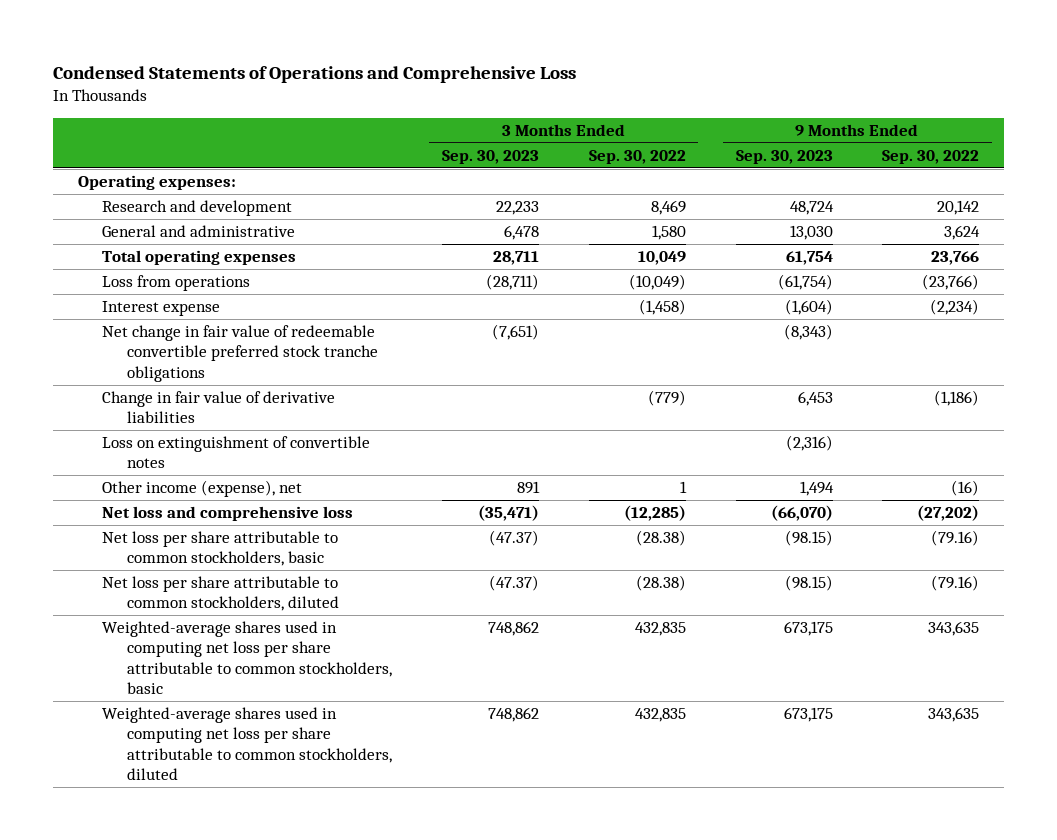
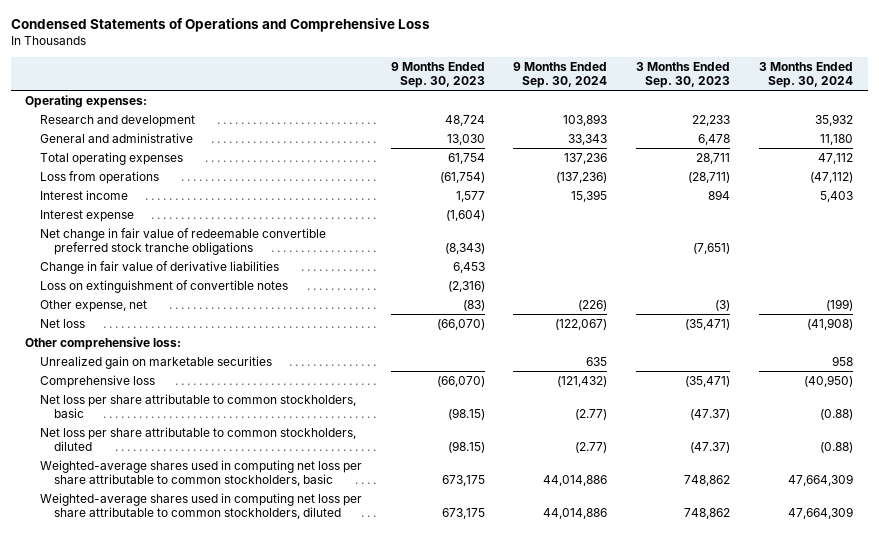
[588,150,686,165] Sep. 30, 2022 -> none
[882,150,980,165] Sep. 30, 2022 -> none
none -> [513,62,608,89] 9 Months Ended Sep. 30, 2024
none -> [759,62,854,89] 3 Months Ended Sep. 30, 2024
none -> [39,189,128,200] Interest income
[102,480,303,498] Other income (expense), net -> [39,299,147,312] Other expense, net
[516,481,540,495] 891 -> [715,299,731,311] (3)
[799,481,834,497] 1,494 -> [462,299,485,311] (83)
[102,506,354,522] Net loss and comprehensive loss -> [39,318,85,328] Net loss
none -> [25,336,182,350] Other comprehensive loss:
none -> [39,355,272,369] Unrealized gain on marketable securities
none -> [39,374,155,388] Comprehensive loss

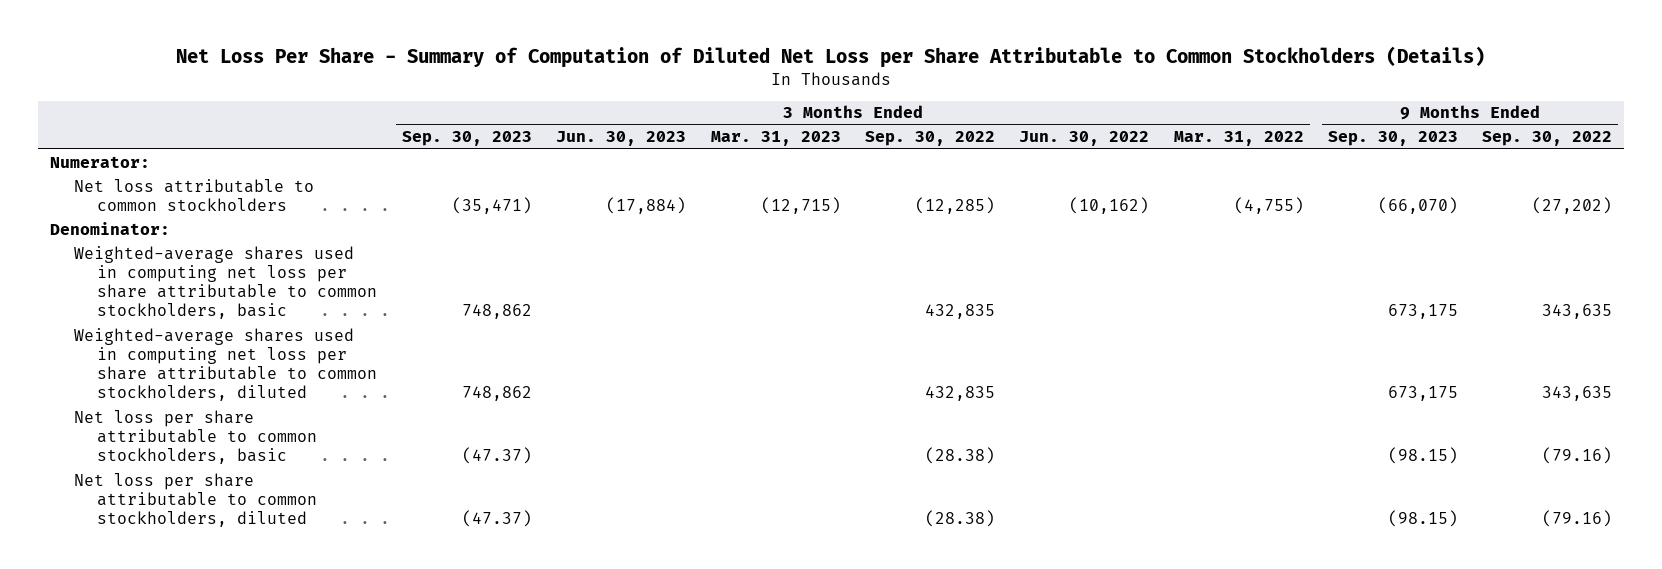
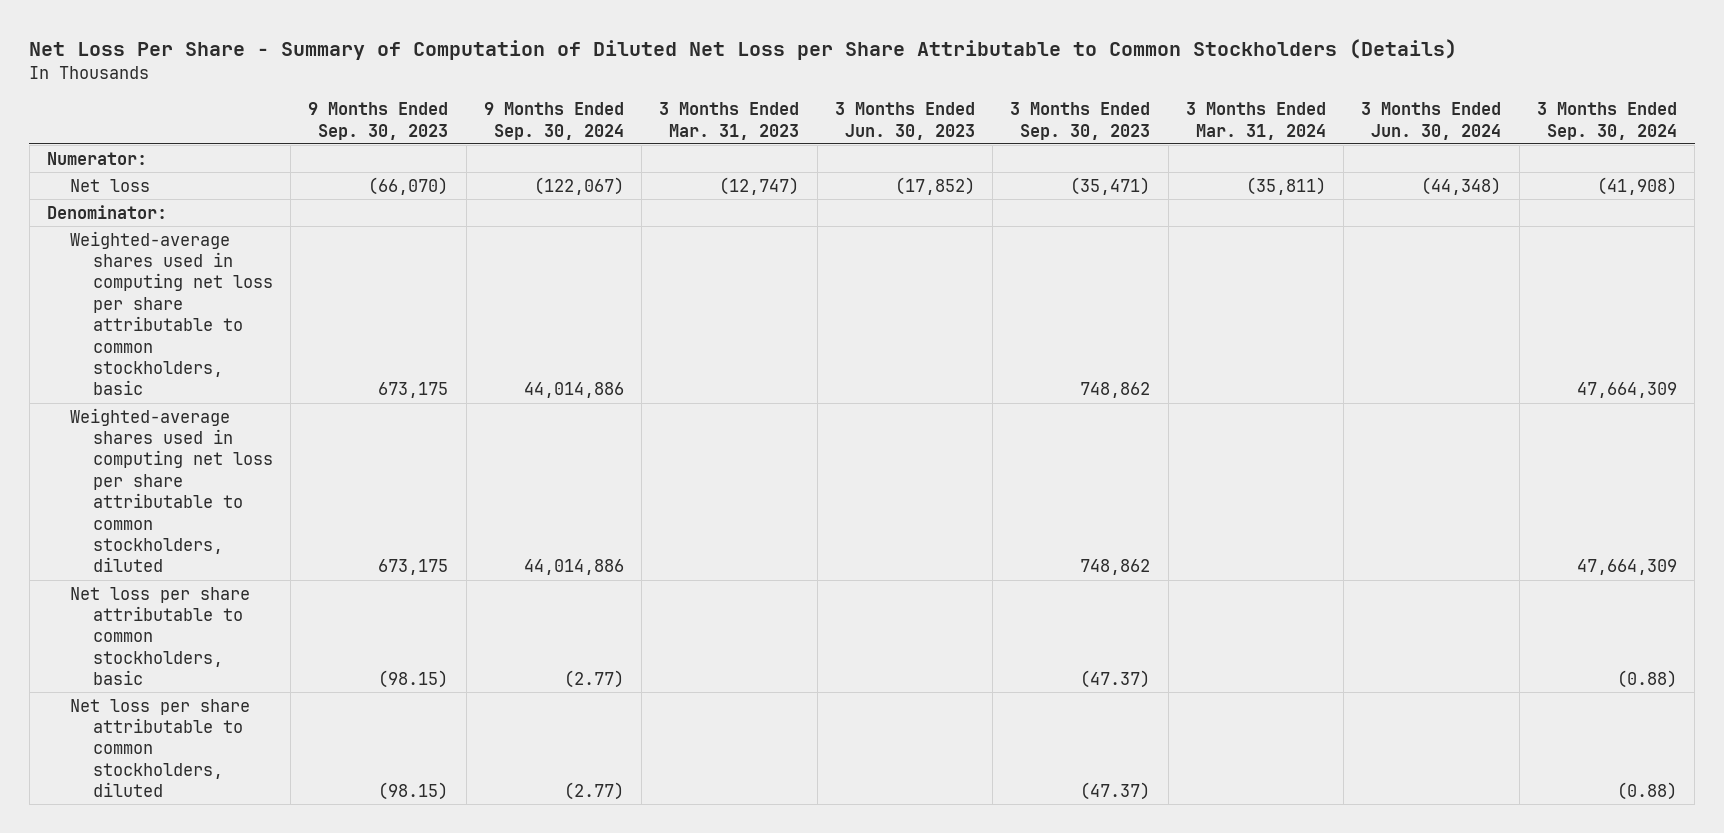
[864,131,995,147] Sep. 30, 2022 -> none
[1019,131,1150,147] Jun. 30, 2022 -> none
[1173,131,1304,147] Mar. 31, 2022 -> none
[1482,131,1613,147] Sep. 30, 2022 -> none
none -> [483,102,624,140] 9 Months Ended Sep. 30, 2024
none -> [1185,102,1326,140] 3 Months Ended Mar. 31, 2024
none -> [1361,102,1502,140] 3 Months Ended Jun. 30, 2024
none -> [1536,102,1677,140] 3 Months Ended Sep. 30, 2024
[73,178,314,211] Net loss attributable to common stockholders -> [70,178,151,192] Net loss
[606,196,687,214] (17,884) -> [894,176,975,195] (17,852)
[760,196,841,214] (12,715) -> [719,176,800,195] (12,747)

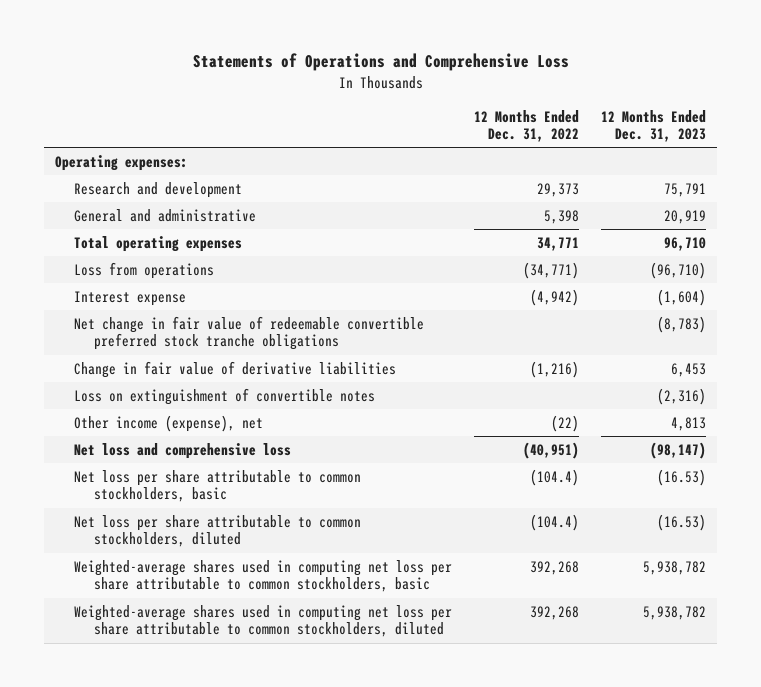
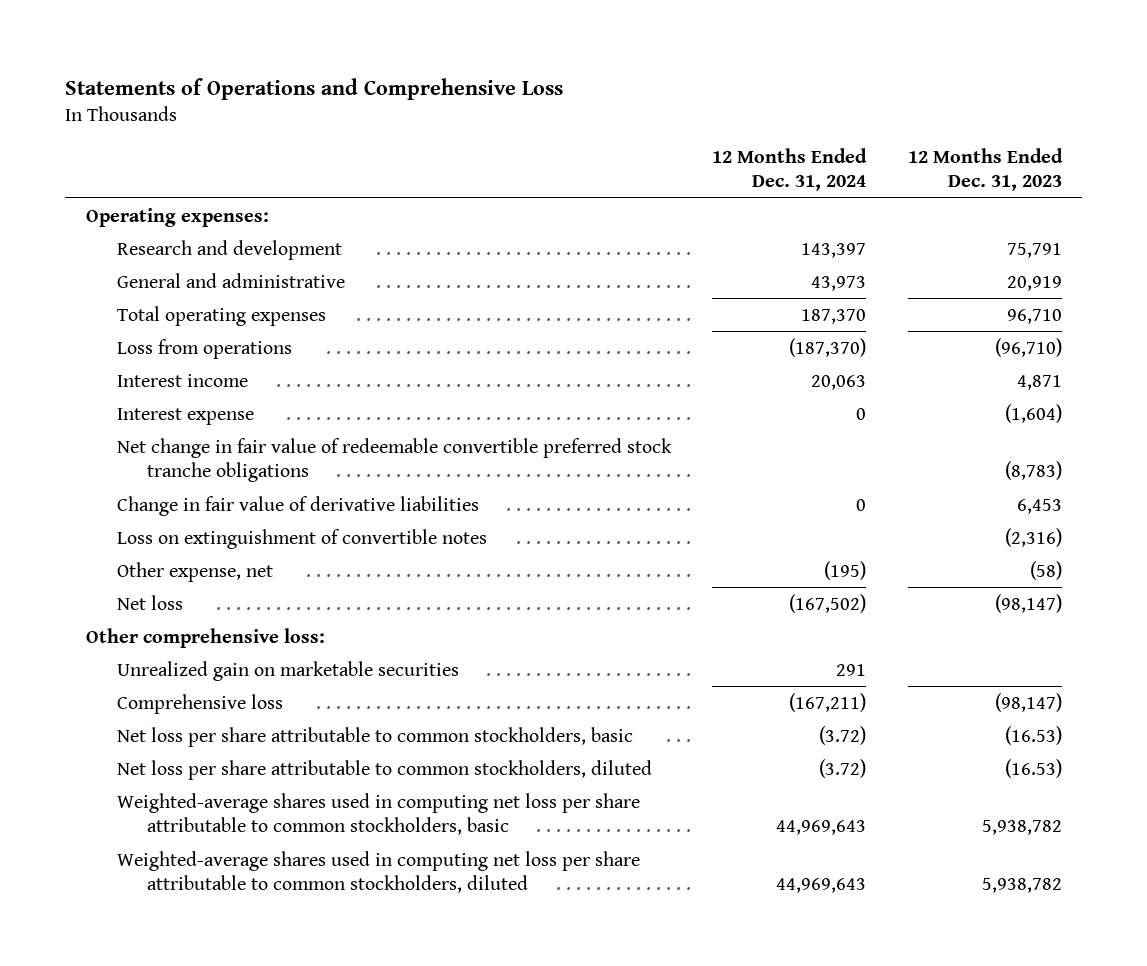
[474,109,580,142] 12 Months Ended Dec. 31, 2022 -> none
none -> [712,147,868,192] 12 Months Ended Dec. 31, 2024
none -> [116,373,248,387] Interest income
[74,414,264,432] Other income (expense), net -> [116,561,273,582] Other expense, net
[671,416,707,431] 4,813 -> [1029,560,1062,580] (58)
[74,442,292,459] Net loss and comprehensive loss -> [116,594,183,610] Net loss
none -> [85,627,325,648] Other comprehensive loss:
none -> [116,660,459,681] Unrealized gain on marketable securities
none -> [116,693,283,714] Comprehensive loss

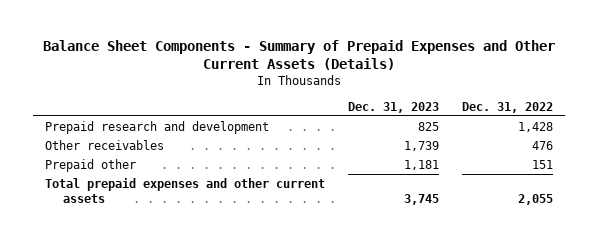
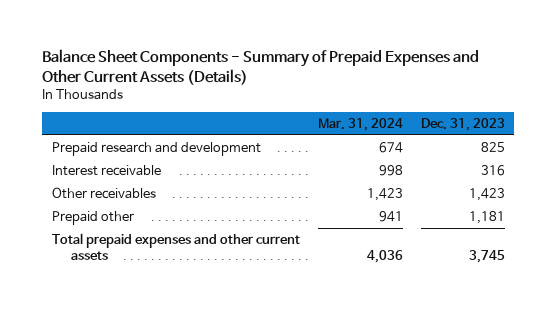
[462,101,554,113] Dec. 31, 2022 -> none
none -> [317,117,403,131] Mar. 31, 2024
none -> [51,165,161,177] Interest receivable
[404,140,440,151] 1,739 -> [469,188,506,202] 1,423

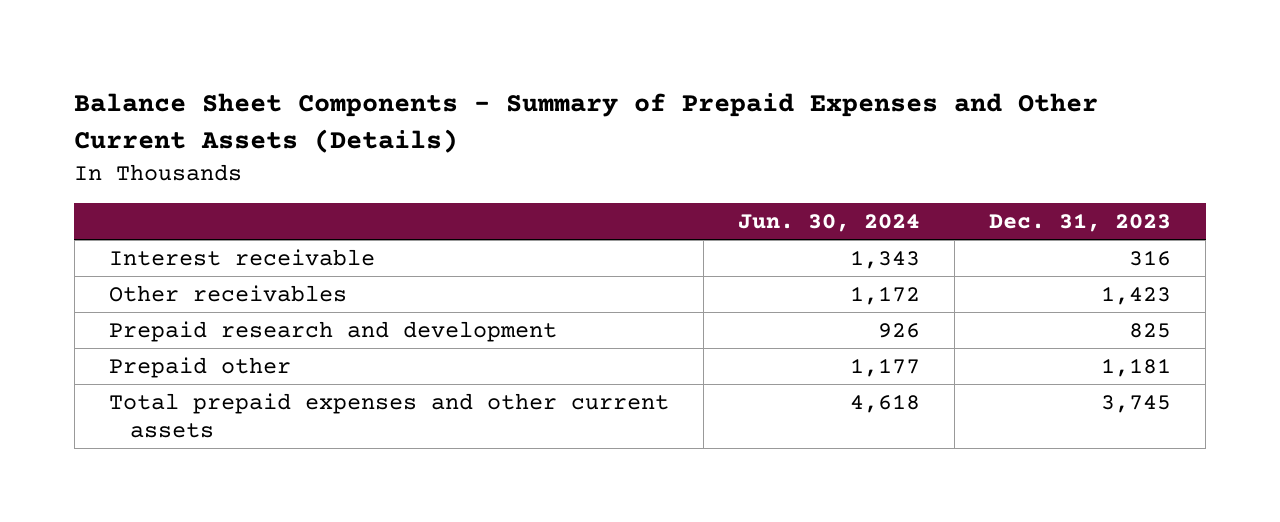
[317,117,403,131] Mar. 31, 2024 -> none
none -> [738,214,921,233] Jun. 30, 2024
[51,142,261,157] Prepaid research and development -> [109,320,558,342] Prepaid research and development

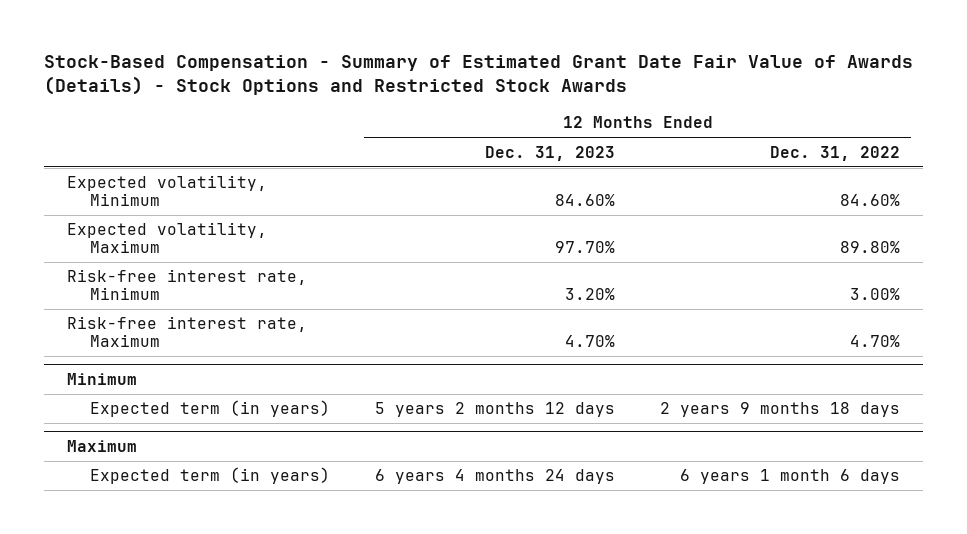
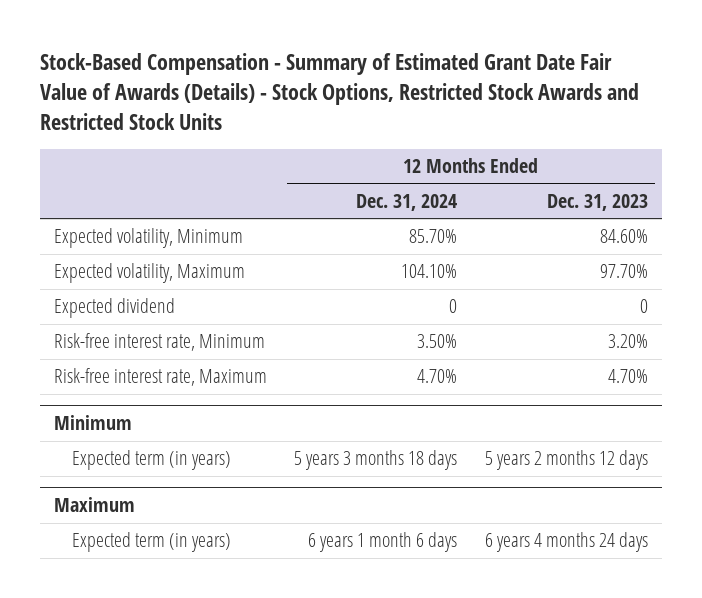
[44,55,914,96] Stock-Based Compensation - Summary of Estimated Grant Date Fair Value of Awards (Details) - Stock Options and Restricted Stock Awards -> [39,52,639,130] Stock-Based Compensation - Summary of Estimated Grant Date Fair Value of Awards (Details) - Stock Options, Restricted Stock Awards and Restricted Stock Units
[770,145,901,161] Dec. 31, 2022 -> none
none -> [356,193,458,211] Dec. 31, 2024
none -> [53,298,175,319] Expected dividend

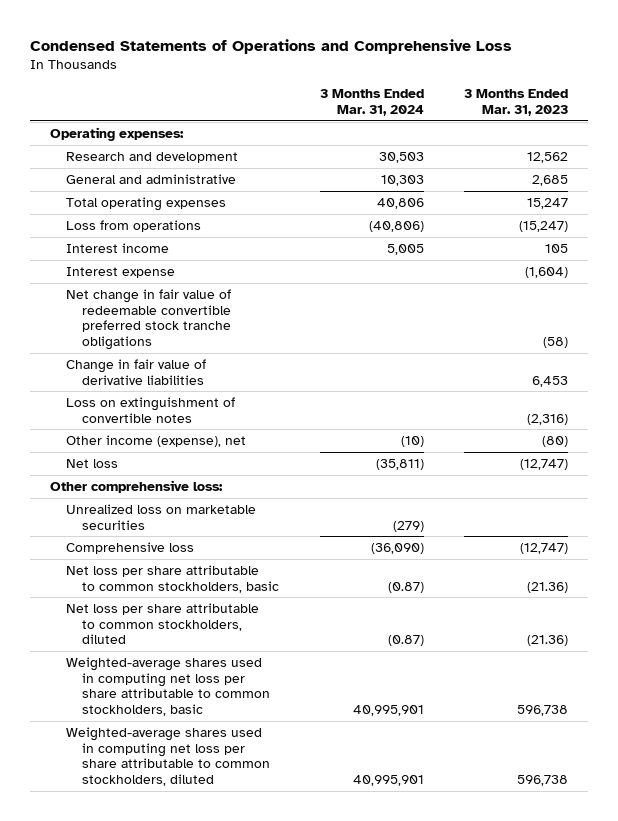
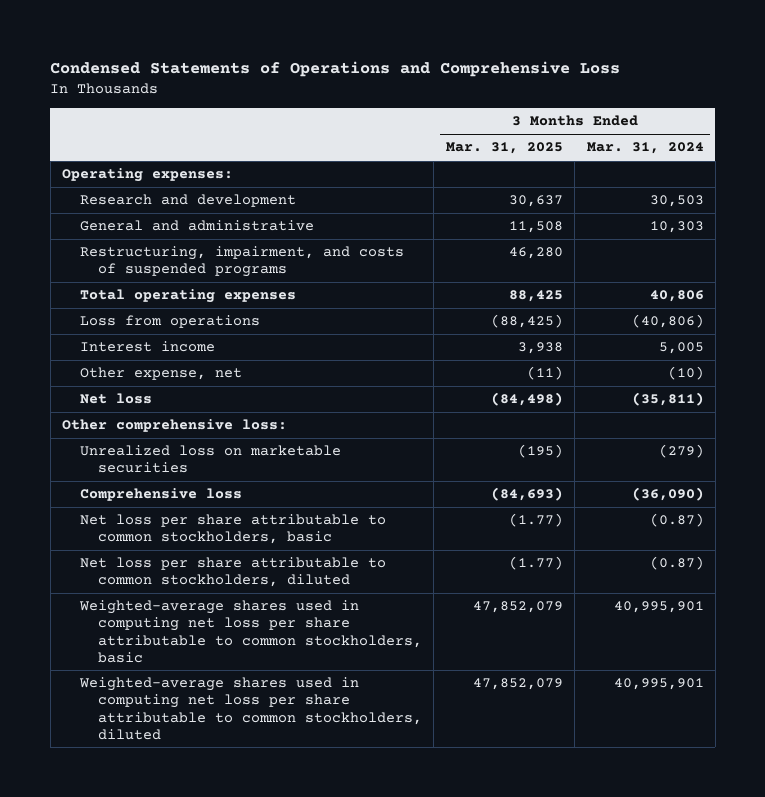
[464,89,569,117] 3 Months Ended Mar. 31, 2023 -> none
none -> [445,142,563,155] Mar. 31, 2025
none -> [79,246,404,278] Restructuring, impairment, and costs of suspended programs
[66,266,176,278] Interest expense -> none
[66,288,232,351] Net change in fair value of redeemable convertible preferred stock tranche obligations -> none
[66,358,207,385] Change in fair value of derivative liabilities -> none
[66,396,236,423] Loss on extinguishment of convertible notes -> none
[66,434,247,447] Other income (expense), net -> [79,367,242,381] Other expense, net

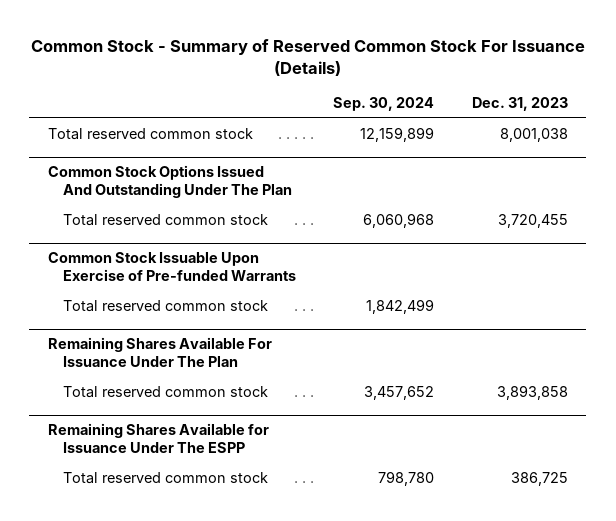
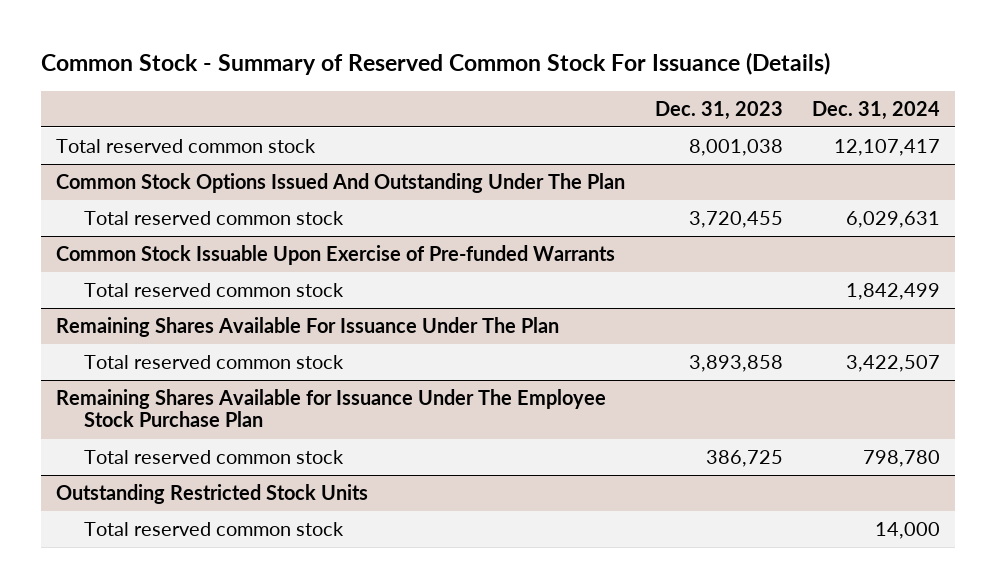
[333,97,435,112] Sep. 30, 2024 -> none
none -> [812,100,941,120] Dec. 31, 2024
[48,422,270,454] Remaining Shares Available for Issuance Under The ESPP -> [55,389,606,428] Remaining Shares Available for Issuance Under The Employee Stock Purchase Plan
none -> [55,484,368,505] Outstanding Restricted Stock Units
none -> [84,522,345,537] Total reserved common stock

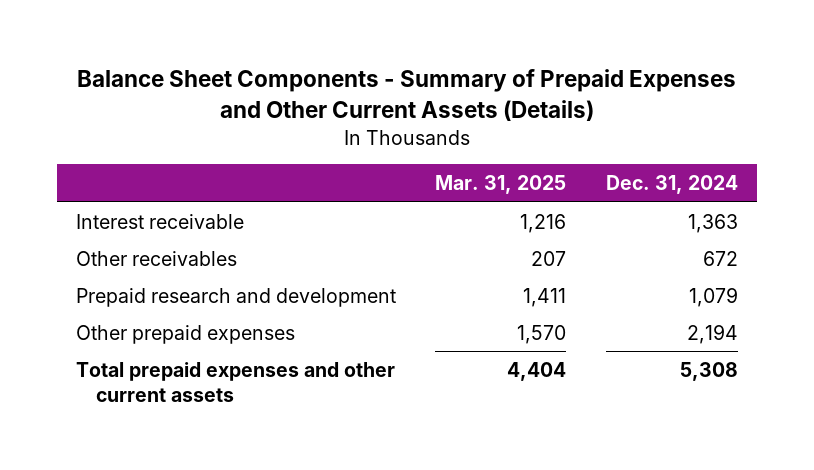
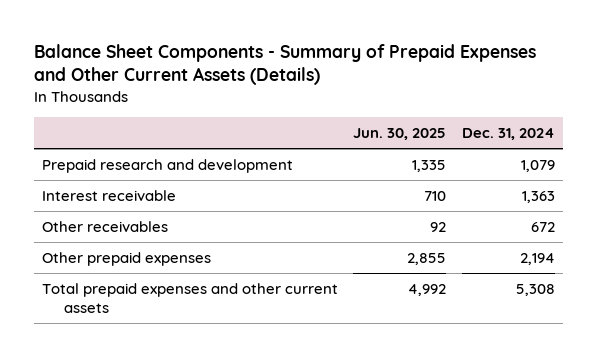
[435,175,567,195] Mar. 31, 2025 -> none
none -> [353,128,447,141] Jun. 30, 2025
[76,287,397,307] Prepaid research and development -> [41,158,293,173] Prepaid research and development

